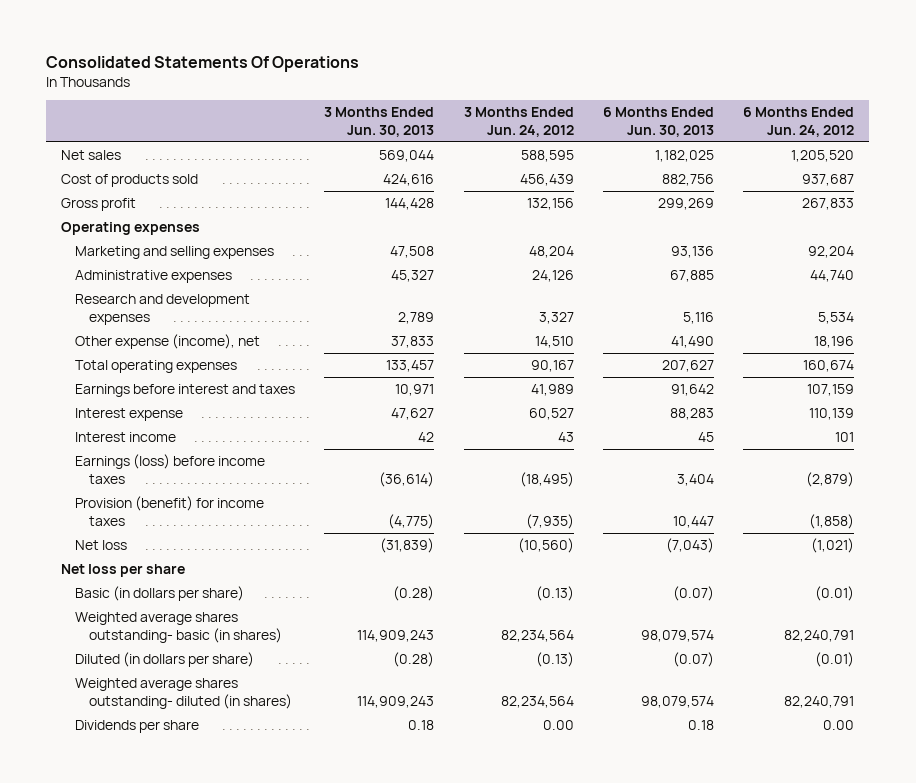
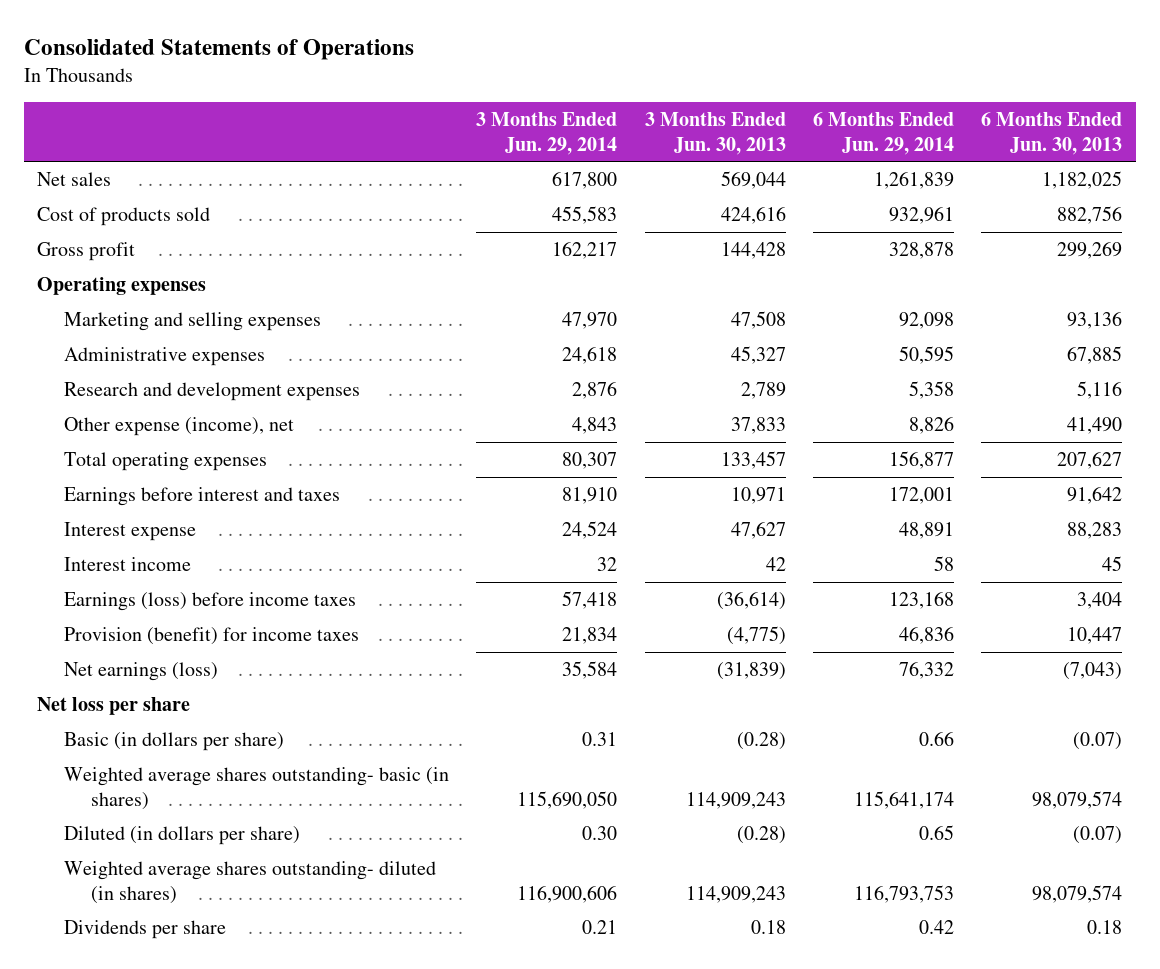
[46,55,360,72] Consolidated Statements Of Operations -> [23,38,414,60] Consolidated Statements of Operations
[463,107,574,137] 3 Months Ended Jun. 24, 2012 -> none
[743,107,855,137] 6 Months Ended Jun. 24, 2012 -> none
none -> [476,111,618,155] 3 Months Ended Jun. 29, 2014
none -> [812,111,954,155] 6 Months Ended Jun. 29, 2014
[75,540,128,551] Net loss -> [63,661,218,681] Net earnings (loss)

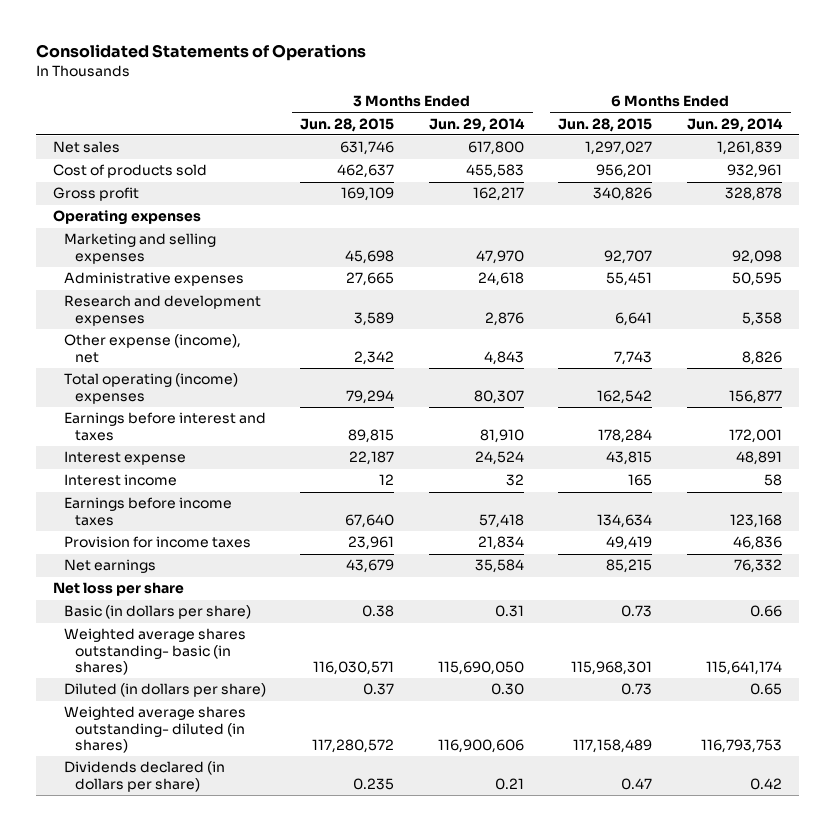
[644,111,786,155] 3 Months Ended Jun. 30, 2013 -> none
[981,111,1123,155] 6 Months Ended Jun. 30, 2013 -> none
none -> [300,117,395,132] Jun. 28, 2015
none -> [558,117,653,132] Jun. 28, 2015
[63,451,267,471] Total operating expenses -> [63,373,238,404] Total operating (income) expenses
[63,591,356,611] Earnings (loss) before income taxes -> [63,497,232,526] Earnings before income taxes
[63,626,359,645] Provision (benefit) for income taxes -> [63,536,251,549] Provision for income taxes
[63,661,218,681] Net earnings (loss) -> [63,559,156,574] Net earnings
[63,919,226,939] Dividends per share -> [63,761,225,792] Dividends declared (in dollars per share)

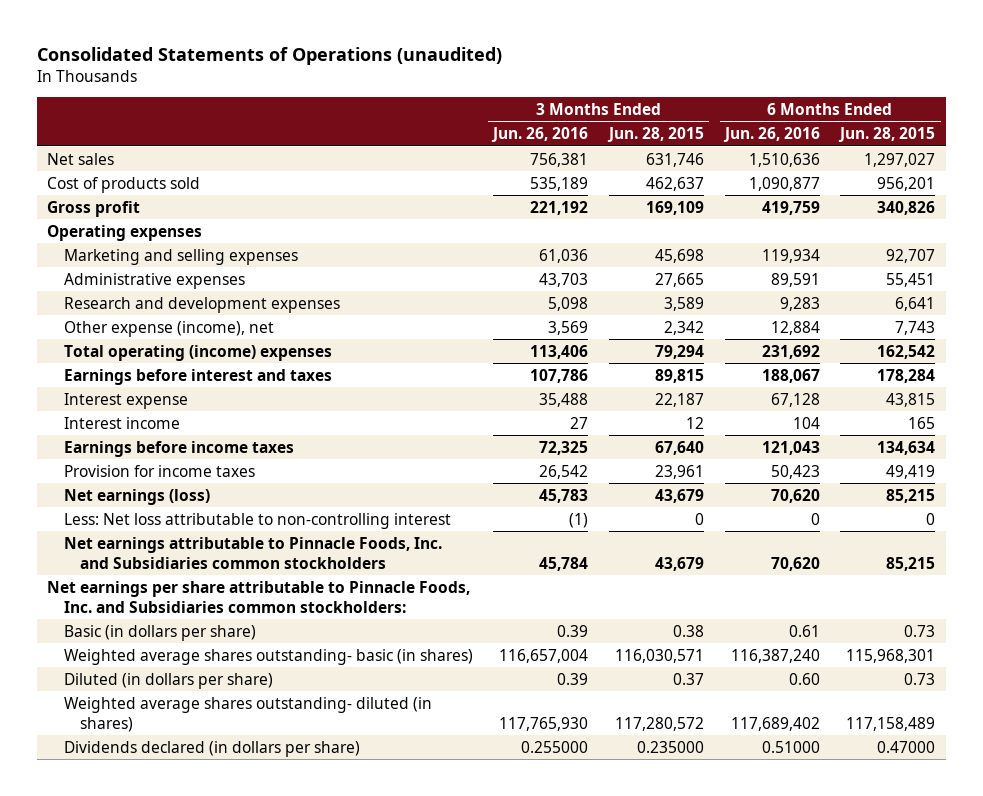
[35,43,366,61] Consolidated Statements of Operations -> [36,46,502,65] Consolidated Statements of Operations (unaudited)
[428,117,525,132] Jun. 29, 2014 -> none
[687,117,784,132] Jun. 29, 2014 -> none
none -> [491,127,589,143] Jun. 26, 2016
none -> [722,127,820,143] Jun. 26, 2016
none -> [63,488,210,505] Net earnings (loss)
none -> [63,512,451,529] Less: Net loss attributable to non-controlling interest
[63,559,156,574] Net earnings -> [63,536,442,569] Net earnings attributable to Pinnacle Foods, Inc. and Subsidiaries common stockholders
[52,582,184,597] Net loss per share -> [47,580,471,613] Net earnings per share attributable to Pinnacle Foods, Inc. and Subsidiaries common stockholders:
[353,777,395,790] 0.235 -> [637,740,705,753] 0.235000
[621,777,653,790] 0.47 -> [877,740,936,753] 0.47000

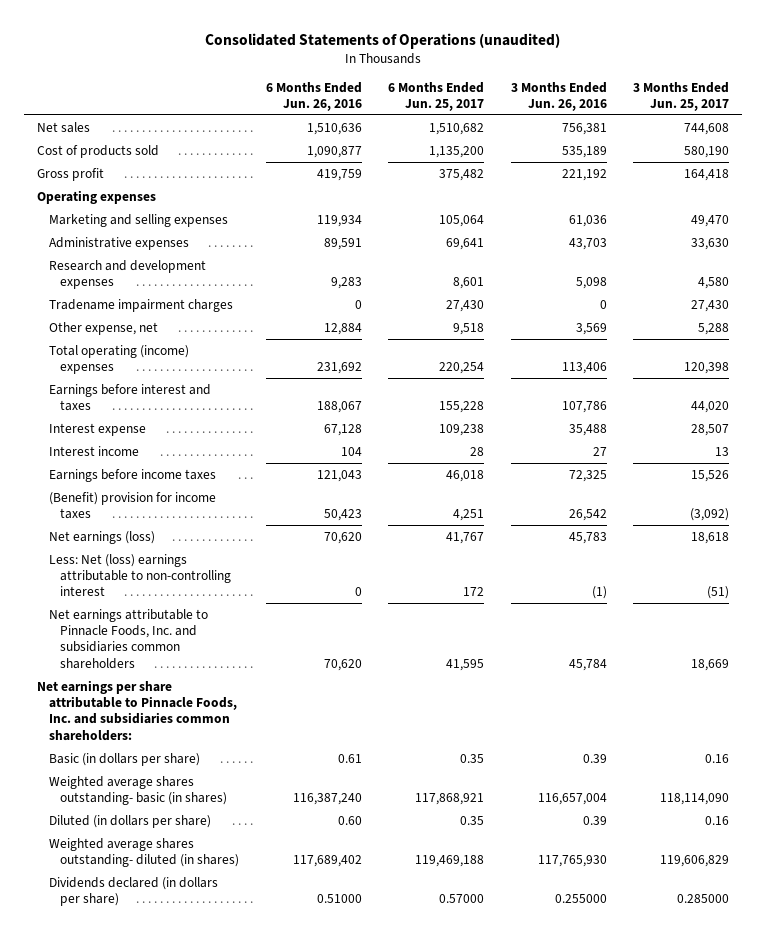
[607,127,705,143] Jun. 28, 2015 -> none
[838,127,936,143] Jun. 28, 2015 -> none
none -> [388,81,485,111] 6 Months Ended Jun. 25, 2017
none -> [633,81,730,111] 3 Months Ended Jun. 25, 2017
none -> [48,298,233,312] Tradename impairment charges
[63,320,274,337] Other expense (income), net -> [48,321,158,335] Other expense, net
[63,464,255,477] Provision for income taxes -> [48,491,216,520] (Benefit) provision for income taxes
[63,512,451,529] Less: Net loss attributable to non-controlling interest -> [48,553,232,597] Less: Net (loss) earnings attributable to non-controlling interest
[63,536,442,569] Net earnings attributable to Pinnacle Foods, Inc. and Subsidiaries common stockholders -> [48,608,208,669] Net earnings attributable to Pinnacle Foods, Inc. and subsidiaries common shareholders
[47,580,471,613] Net earnings per share attributable to Pinnacle Foods, Inc. and Subsidiaries common stockholders: -> [37,679,237,741] Net earnings per share attributable to Pinnacle Foods, Inc. and subsidiaries common shareholders:

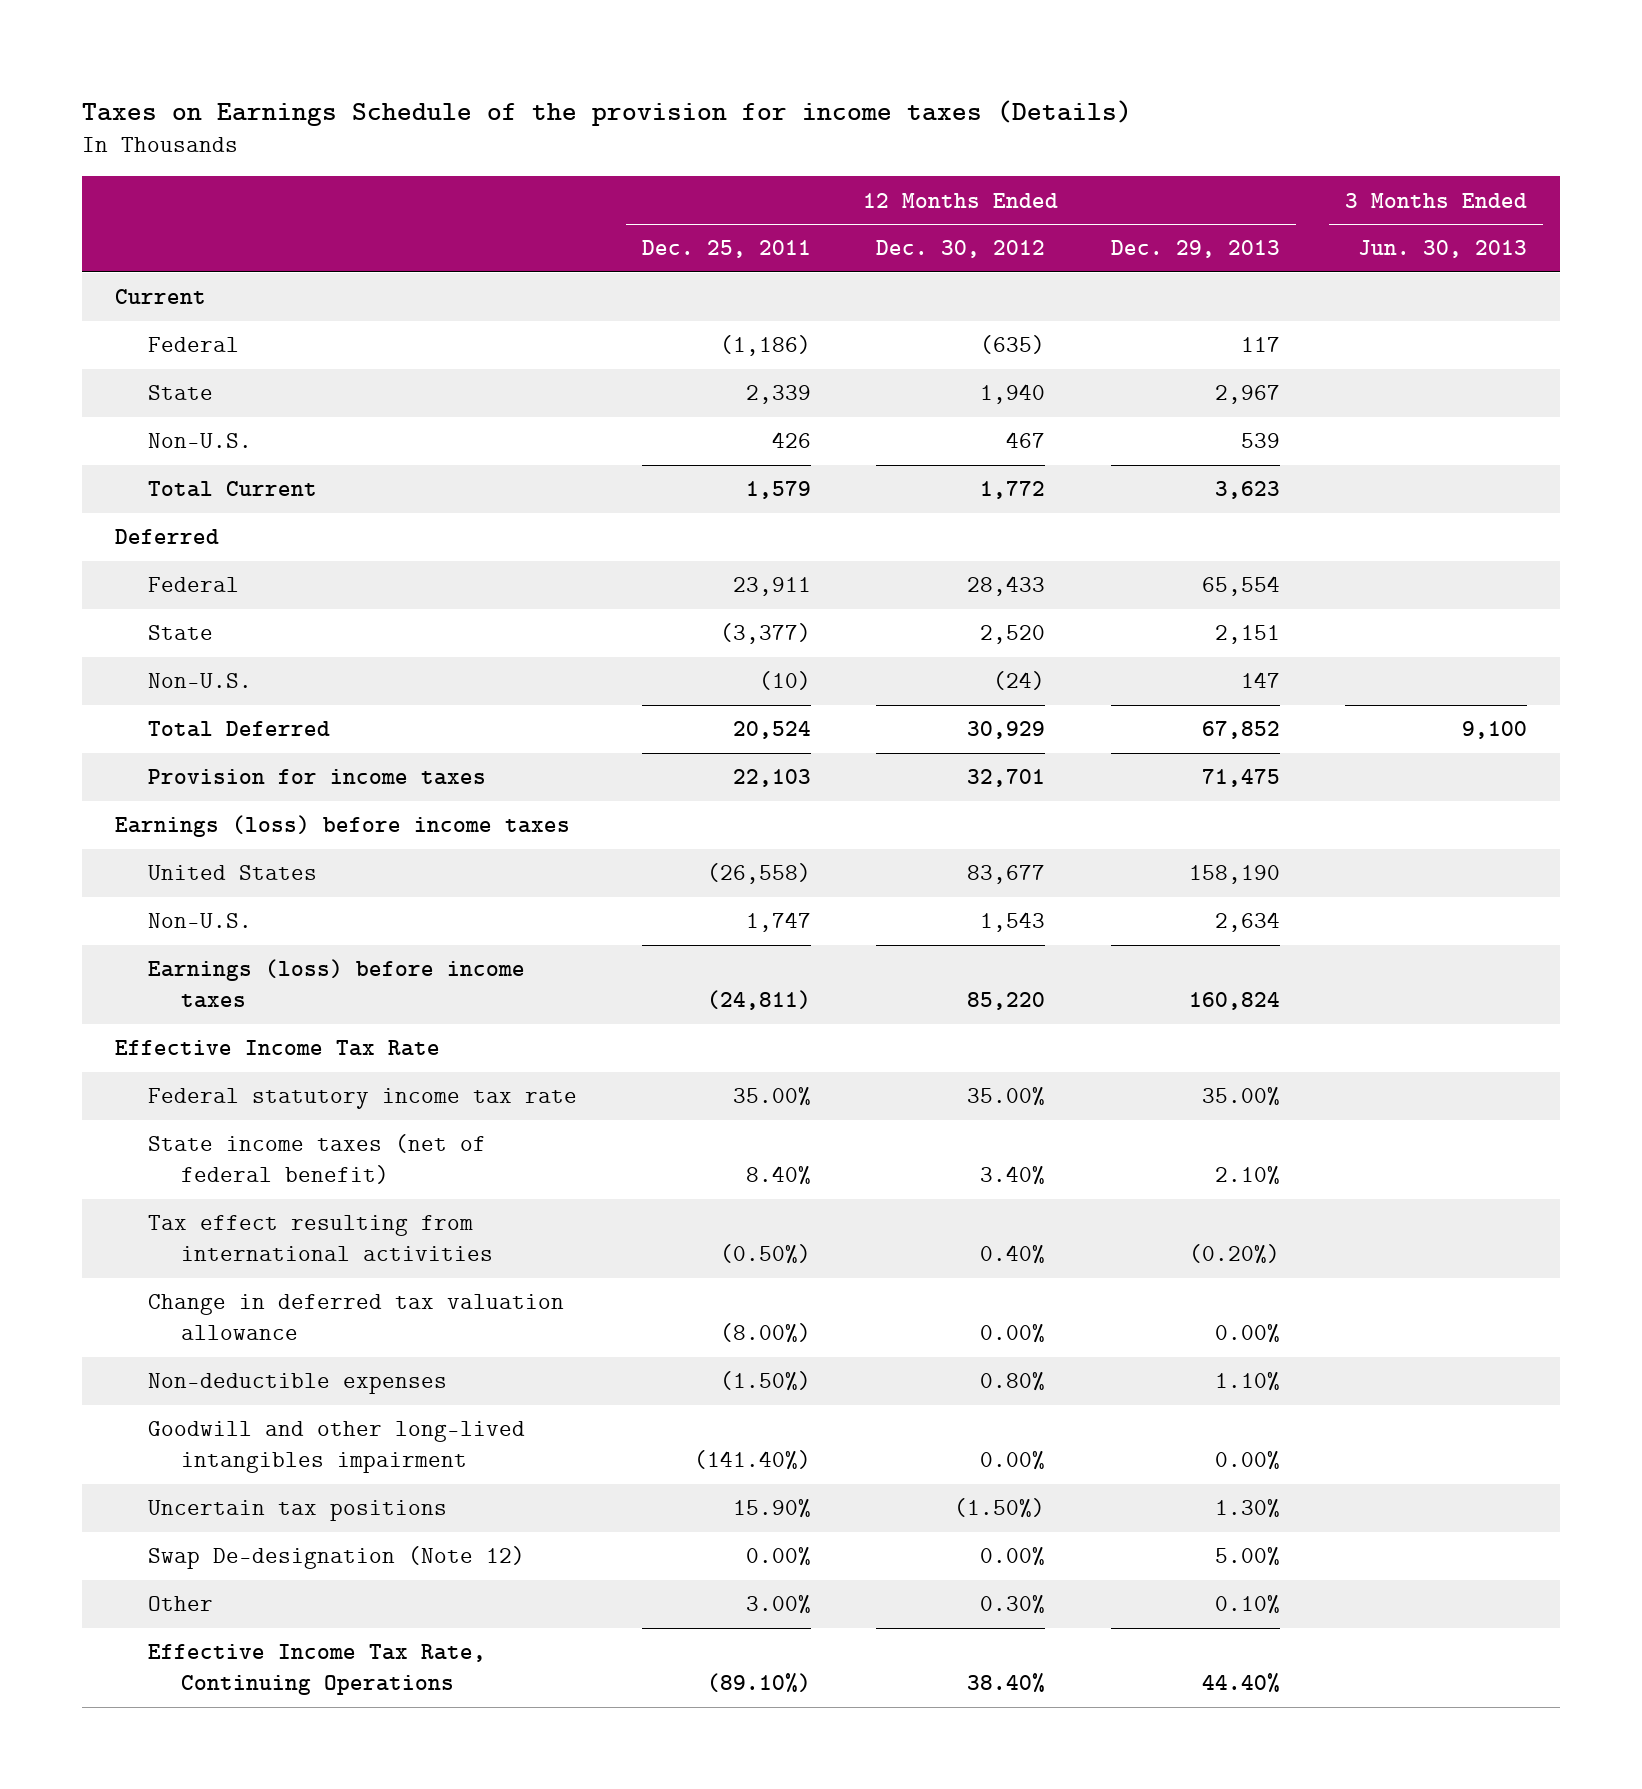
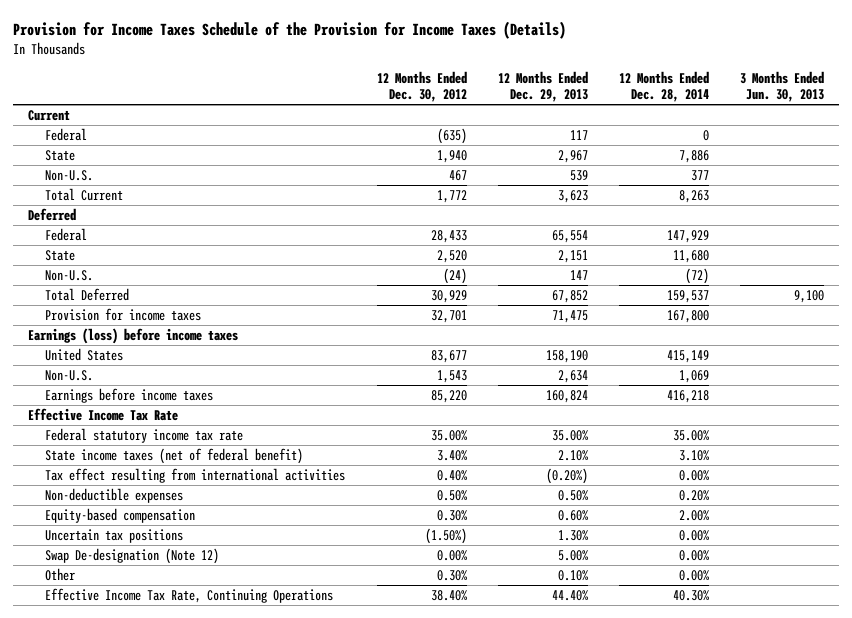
[82,99,1133,126] Taxes on Earnings Schedule of the provision for income taxes (Details) -> [12,20,566,39] Provision for Income Taxes Schedule of the Provision for Income Taxes (Details)
[642,240,812,259] Dec. 25, 2011 -> none
none -> [618,70,709,103] 12 Months Ended Dec. 28, 2014
[147,959,525,1009] Earnings (loss) before income taxes -> [45,387,214,403] Earnings before income taxes
[147,1294,564,1341] Change in deferred tax valuation allowance -> none
[147,1421,525,1474] Goodwill and other long-lived intangibles impairment -> none
[980,1372,1046,1392] 0.80% -> [436,489,467,501] 0.50%
[1214,1372,1280,1392] 1.10% -> [557,489,588,501] 0.50%
none -> [45,507,196,523] Equity-based compensation

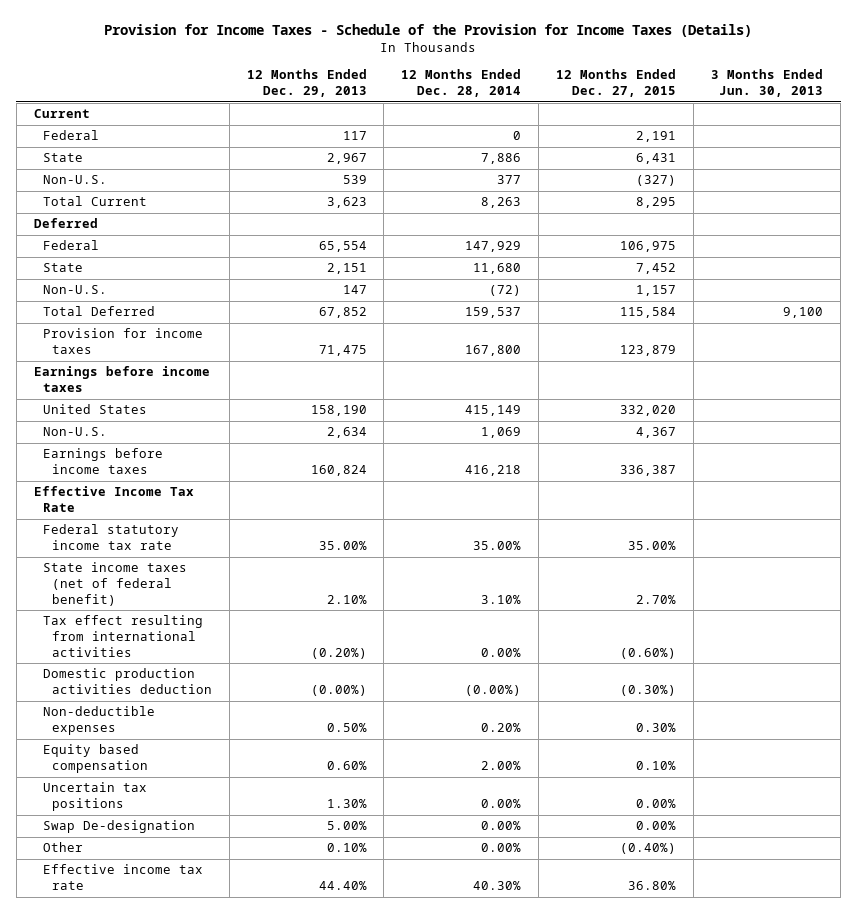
[12,20,566,39] Provision for Income Taxes Schedule of the Provision for Income Taxes (Details) -> [104,24,753,38] Provision for Income Taxes - Schedule of the Provision for Income Taxes (Details)
[376,70,467,103] 12 Months Ended Dec. 30, 2012 -> none
none -> [556,69,677,98] 12 Months Ended Dec. 27, 2015
[28,327,239,344] Earnings (loss) before income taxes -> [33,366,210,393] Earnings before income taxes
none -> [42,668,212,695] Domestic production activities deduction
[45,507,196,523] Equity-based compensation -> [42,744,148,774] Equity based compensation
[45,547,220,564] Swap De-designation (Note 12) -> [42,820,195,834] Swap De-designation
[45,587,334,603] Effective Income Tax Rate, Continuing Operations -> [42,864,203,891] Effective income tax rate

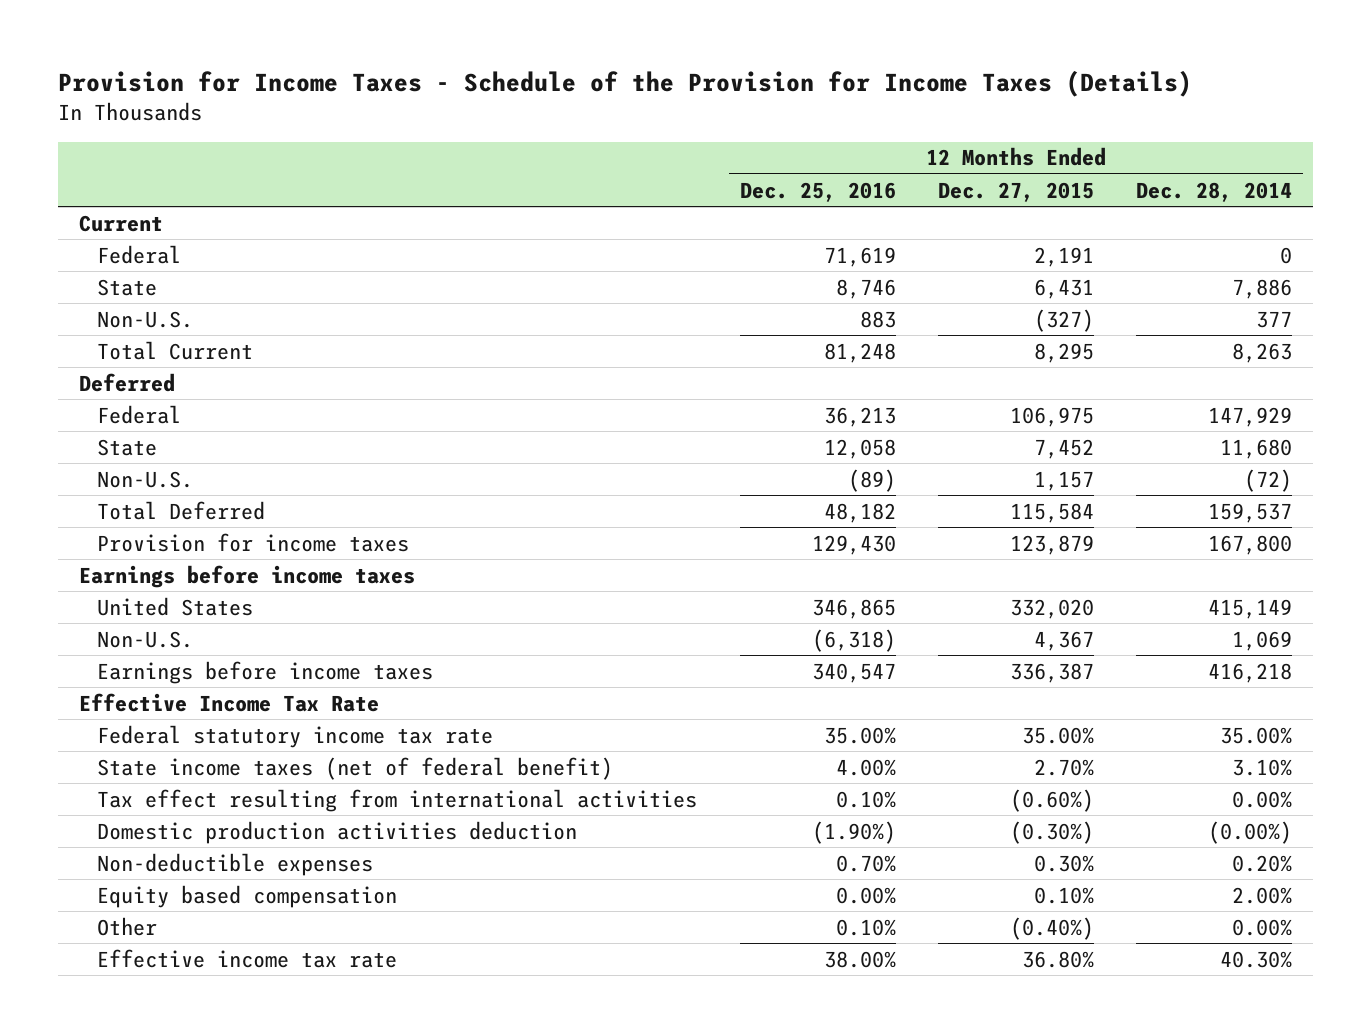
[246,69,367,98] 12 Months Ended Dec. 29, 2013 -> none
[711,69,824,98] 3 Months Ended Jun. 30, 2013 -> none
none -> [739,181,896,202] Dec. 25, 2016
[42,782,147,812] Uncertain tax positions -> none
[42,820,195,834] Swap De-designation -> none

